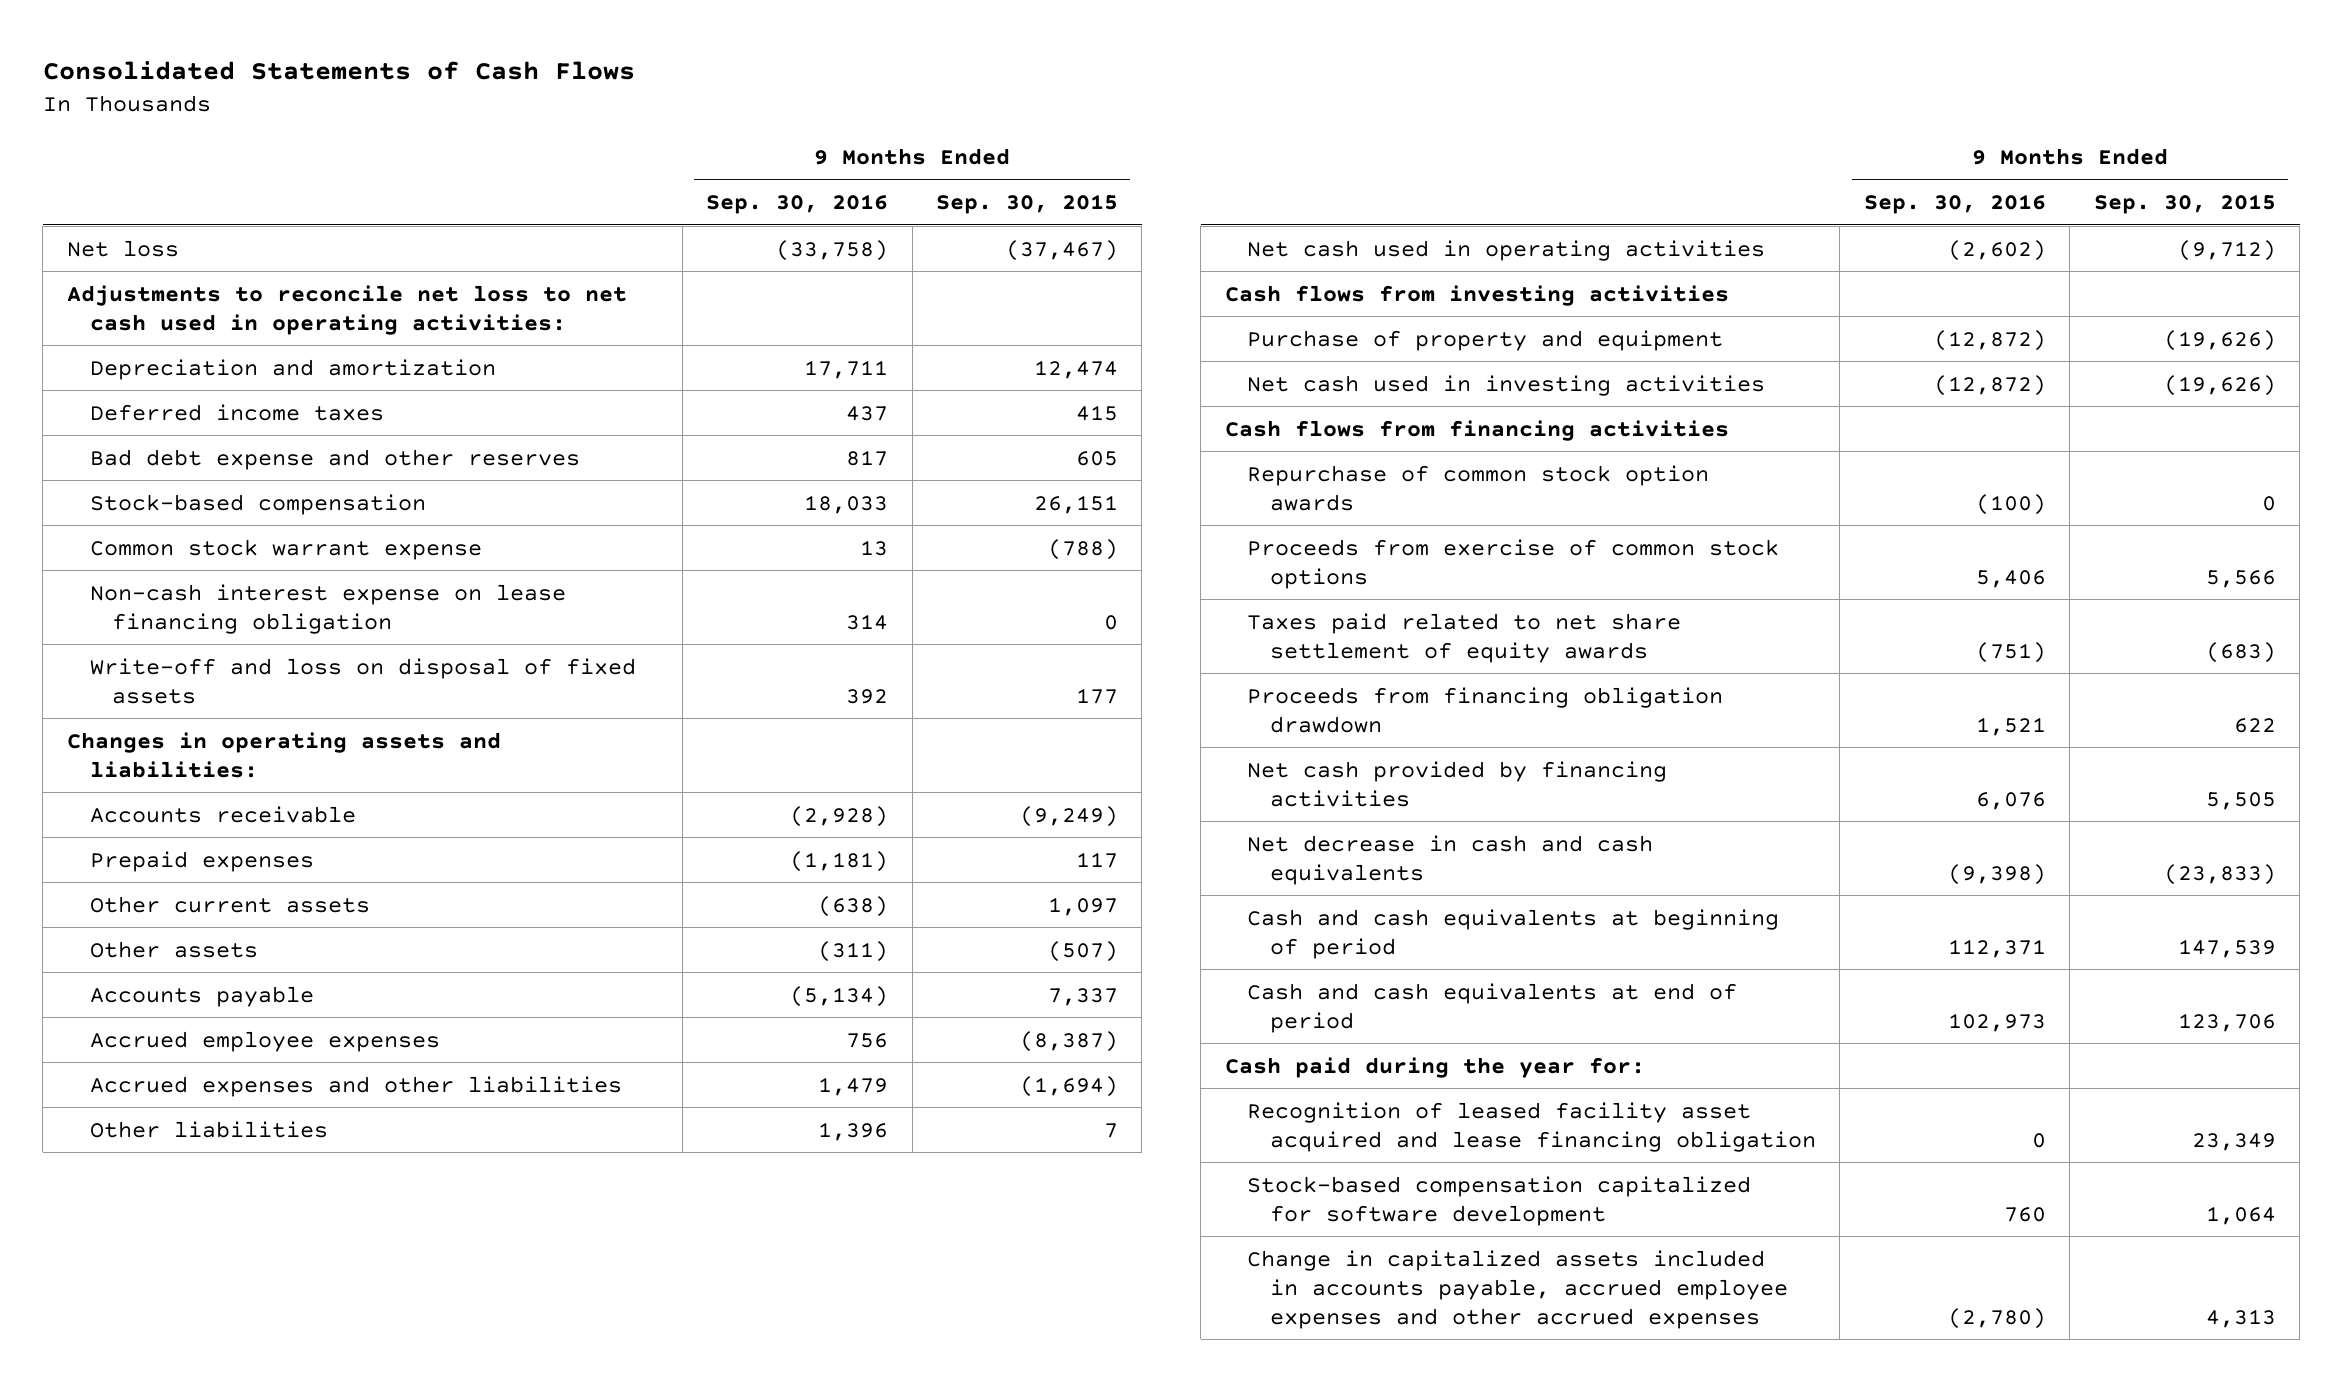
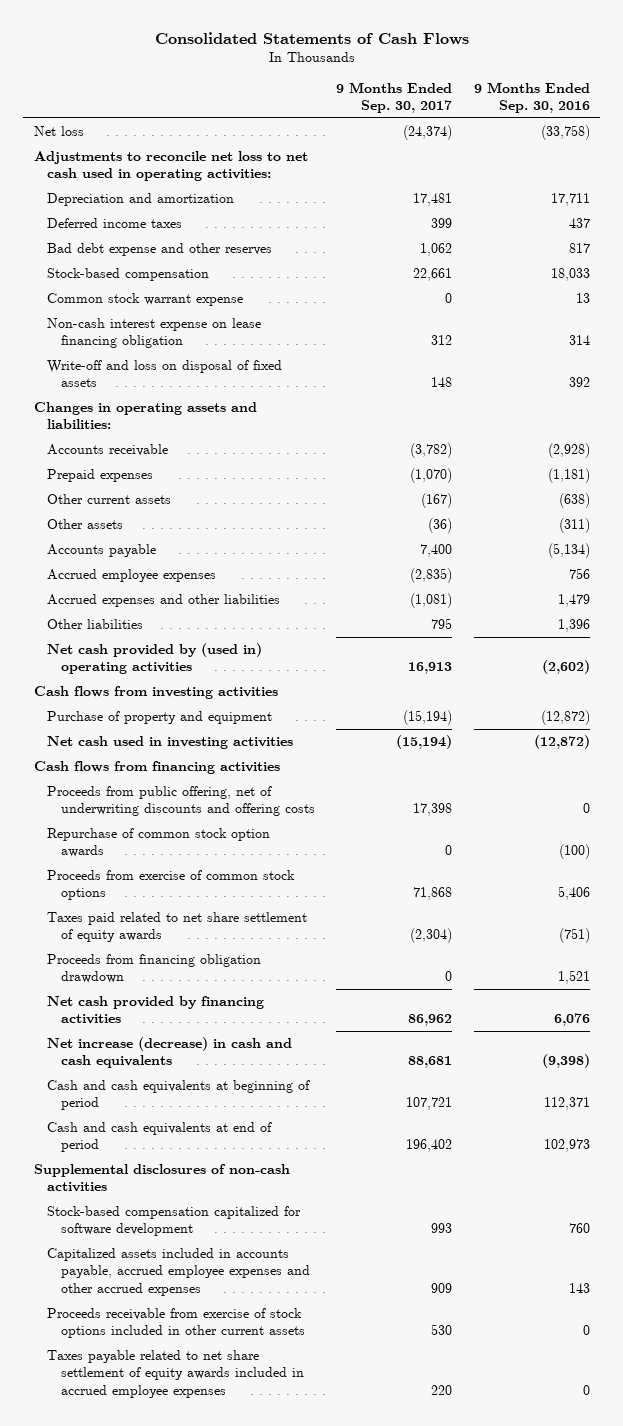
[936,194,1119,215] Sep. 30, 2015 -> none
none -> [336,81,453,114] 9 Months Ended Sep. 30, 2017
[1247,239,1766,261] Net cash used in operating activities -> [47,642,263,675] Net cash provided by (used in) operating activities
none -> [47,785,315,817] Proceeds from public offering, net of underwriting discounts and offering costs
[1247,834,1654,885] Net decrease in cash and cash equivalents -> [47,1036,293,1069] Net increase (decrease) in cash and cash equivalents
[1247,1101,1816,1152] Recognition of leased facility asset acquired and lease financing obligation -> none
[1224,1056,1645,1078] Cash paid during the year for: -> [33,1163,290,1193] Supplemental disclosures of non-cash activities
[1247,1249,1788,1329] Change in capitalized assets included in accounts payable, accrued employee expenses and other accrued expenses -> [47,1247,310,1296] Capitalized assets included in accounts payable, accrued employee expenses and other accrued expenses
[1947,1307,2046,1329] (2,780) -> [568,1282,590,1293] 143
none -> [47,1307,305,1339] Proceeds receivable from exercise of stock options included in other current assets
none -> [47,1349,304,1398] Taxes payable related to net share settlement of equity awards included in accrued employee expenses

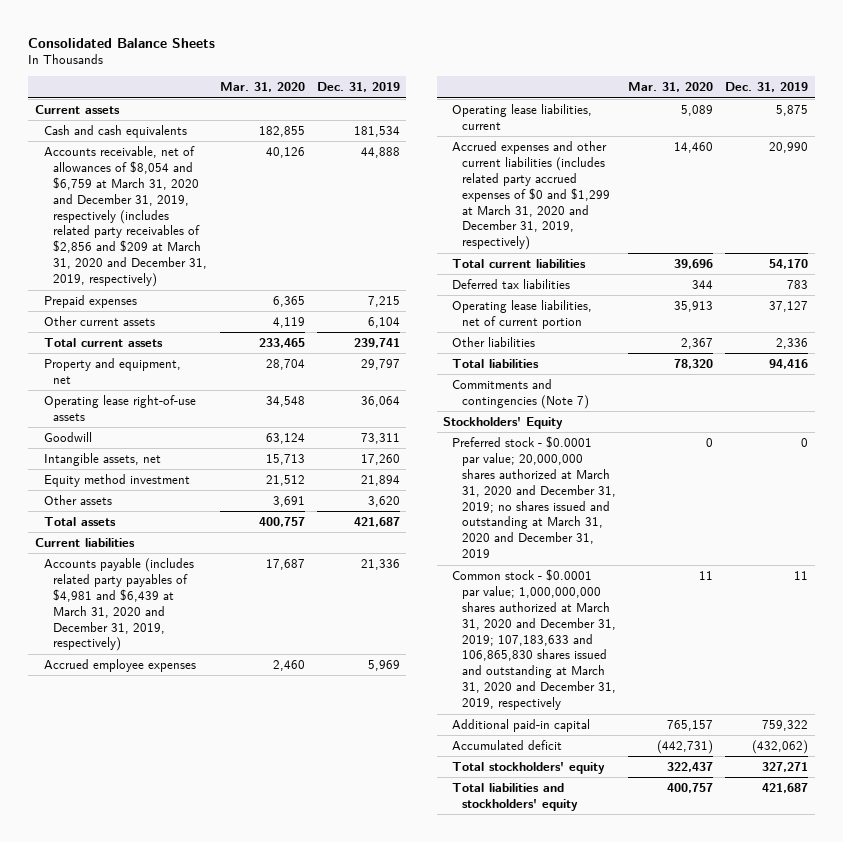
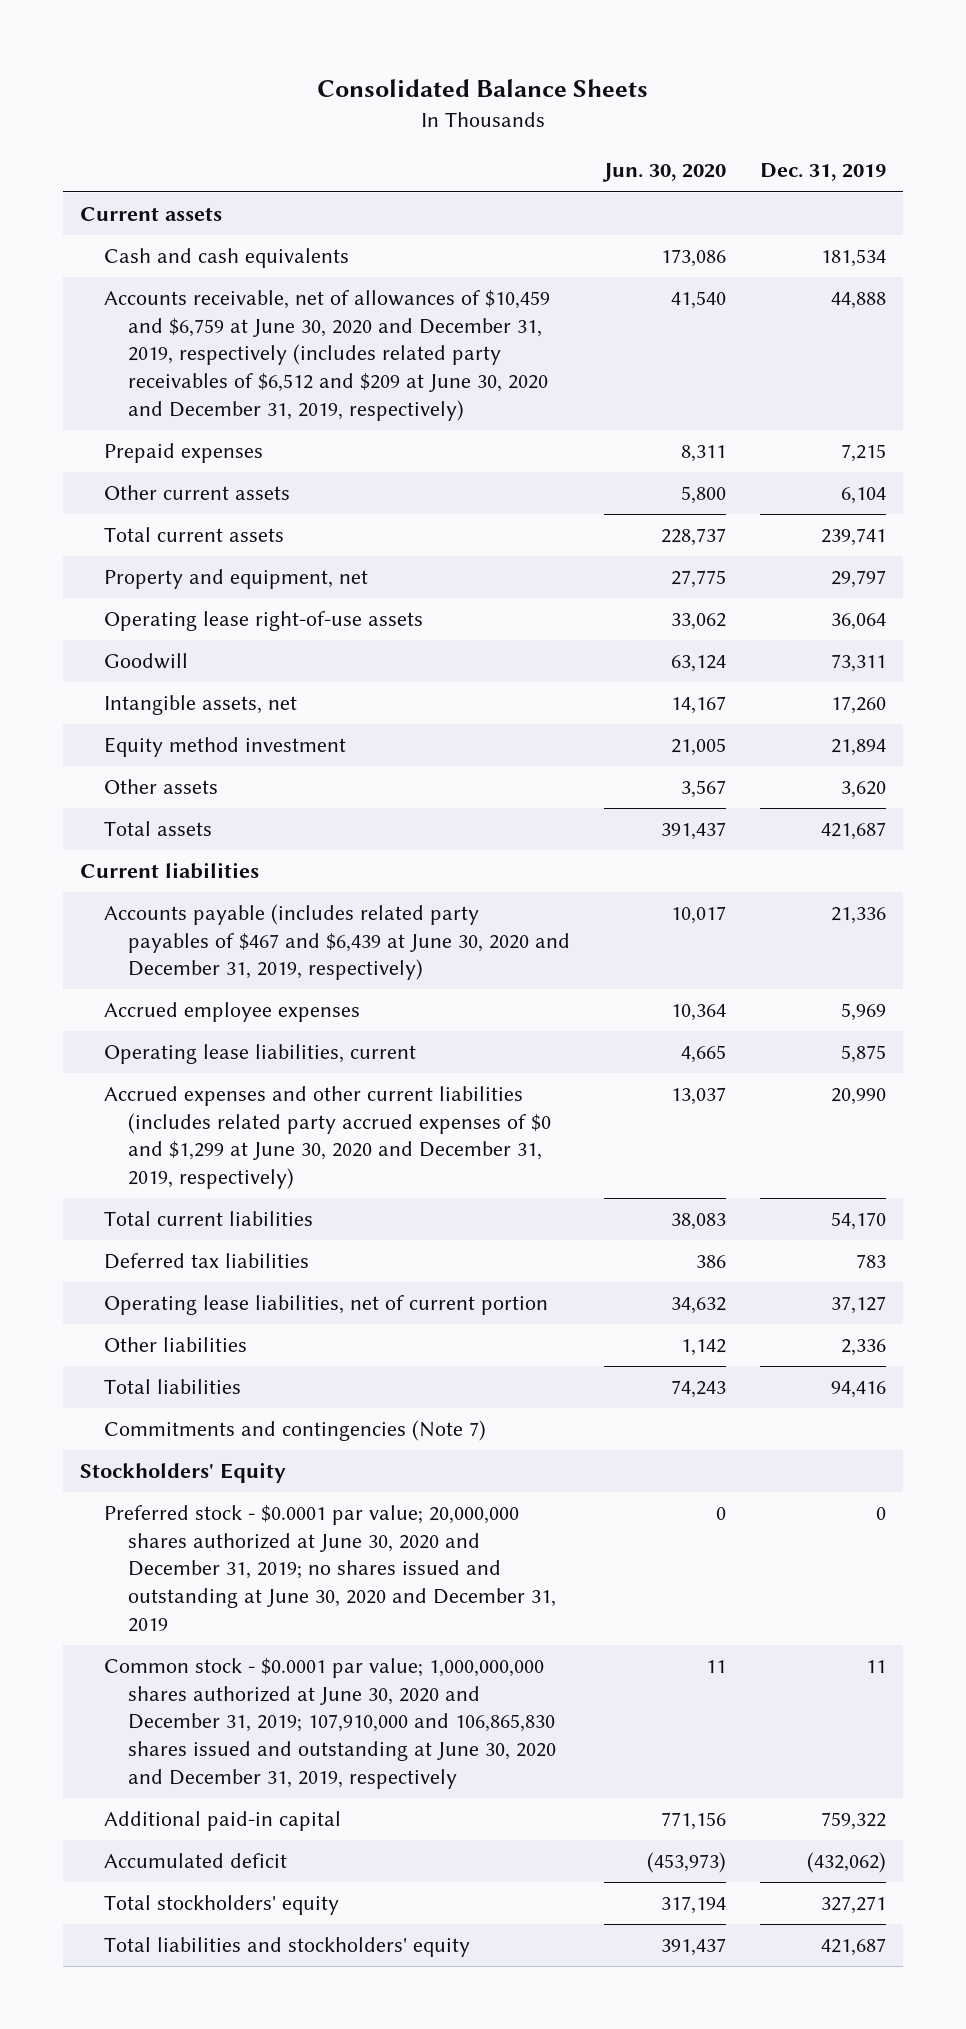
[219,82,305,93] Mar. 31, 2020 -> none
none -> [602,163,727,183] Jun. 30, 2020
[43,145,208,288] Accounts receivable, net of allowances of $8,054 and $6,759 at March 31, 2020 and December 31, 2019, respectively (includes related party receivables of $2,856 and $209 at March 31, 2020 and December 31, 2019, respectively) -> [104,290,551,421] Accounts receivable, net of allowances of $10,459 and $6,759 at June 30, 2020 and December 31, 2019, respectively (includes related party receivables of $6,512 and $209 at June 30, 2020 and December 31, 2019, respectively)
[43,557,194,652] Accounts payable (includes related party payables of $4,981 and $6,439 at March 31, 2020 and December 31, 2019, respectively) -> [104,904,571,981] Accounts payable (includes related party payables of $467 and $6,439 at June 30, 2020 and December 31, 2019, respectively)
[452,140,610,251] Accrued expenses and other current liabilities (includes related party accrued expenses of $0 and $1,299 at March 31, 2020 and December 31, 2019, respectively) -> [104,1086,552,1189] Accrued expenses and other current liabilities (includes related party accrued expenses of $0 and $1,299 at June 30, 2020 and December 31, 2019, respectively)
[452,435,616,559] Preferred stock - $0.0001 par value; 20,000,000 shares authorized at March 31, 2020 and December 31, 2019; no shares issued and outstanding at March 31, 2020 and December 31, 2019 -> [104,1505,557,1632] Preferred stock - $0.0001 par value; 20,000,000 shares authorized at June 30, 2020 and December 31, 2019; no shares issued and outstanding at June 30, 2020 and December 31, 2019
[452,568,616,711] Common stock - $0.0001 par value; 1,000,000,000 shares authorized at March 31, 2020 and December 31, 2019; 107,183,633 and 106,865,830 shares issued and outstanding at March 31, 2020 and December 31, 2019, respectively -> [104,1658,557,1789] Common stock - $0.0001 par value; 1,000,000,000 shares authorized at June 30, 2020 and December 31, 2019; 107,910,000 and 106,865,830 shares issued and outstanding at June 30, 2020 and December 31, 2019, respectively

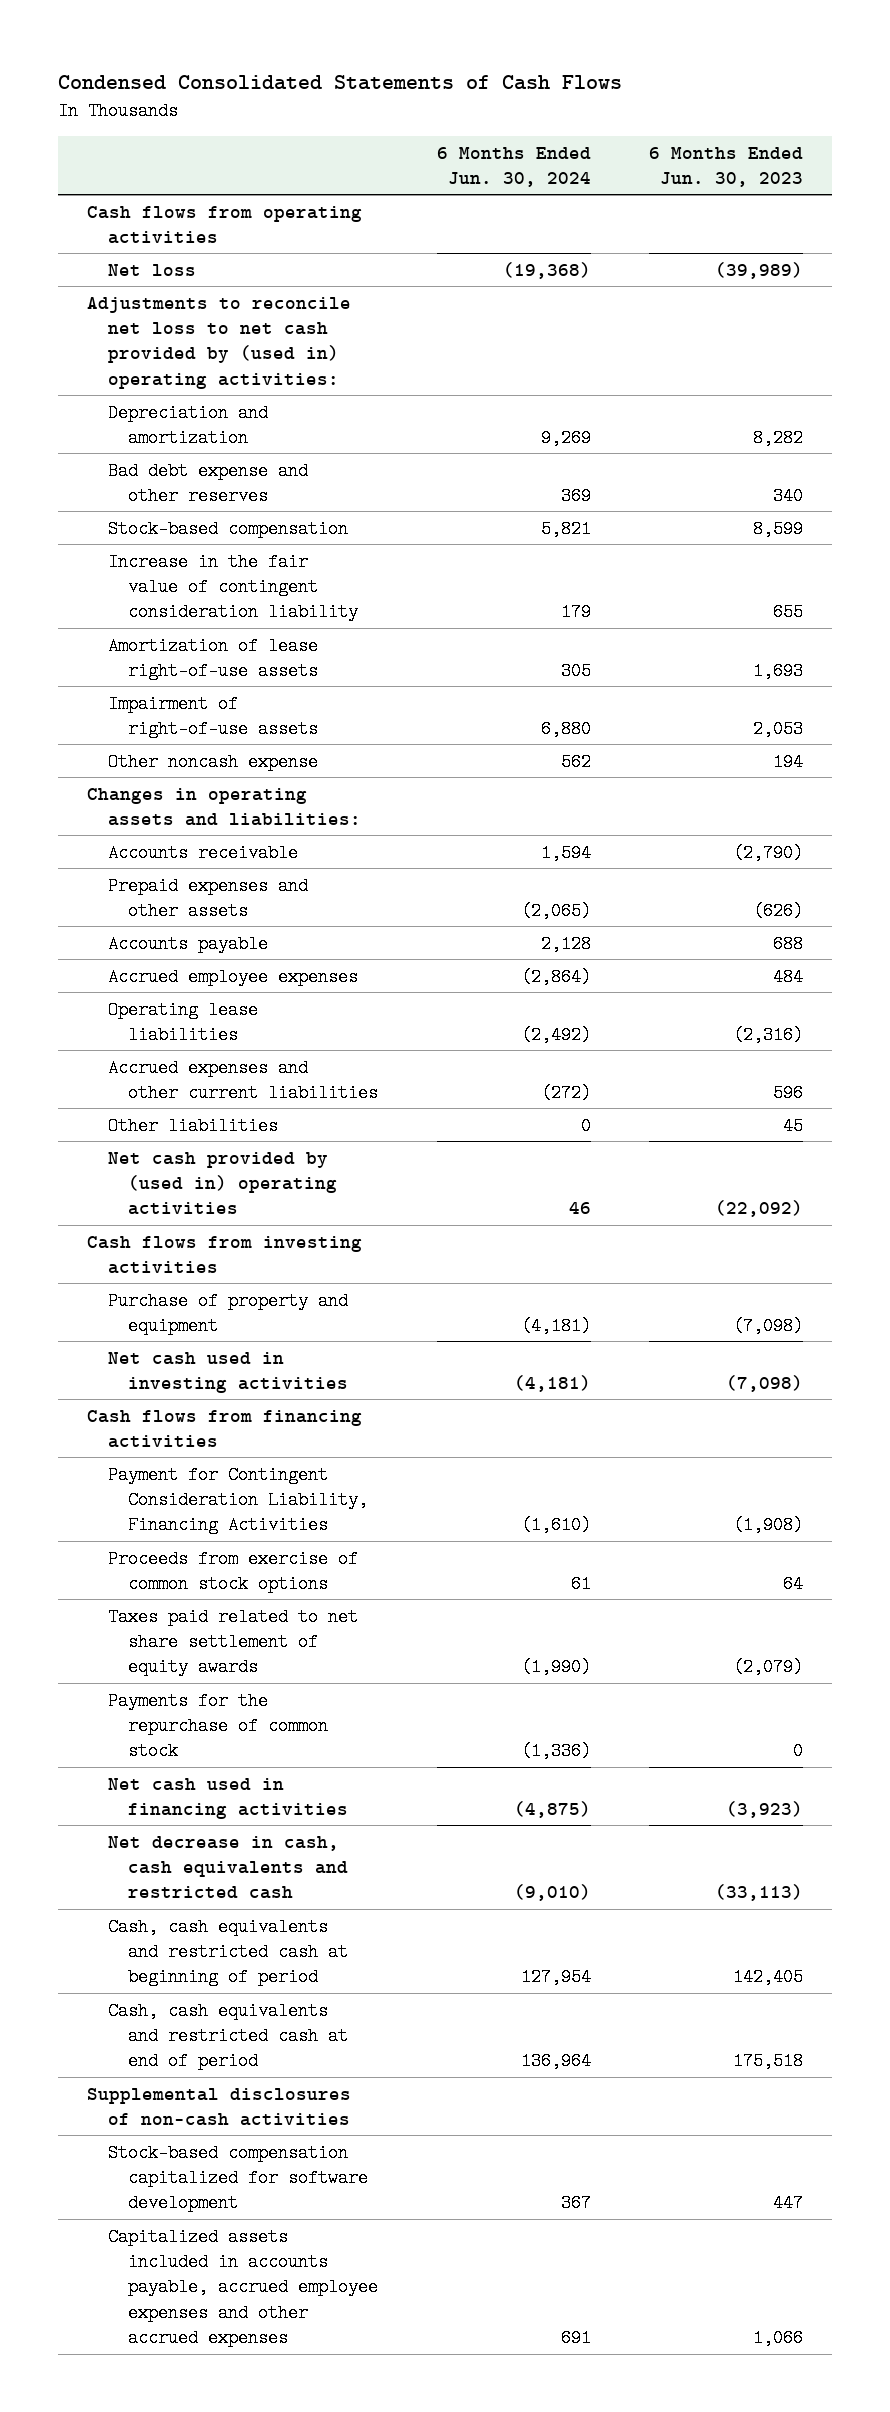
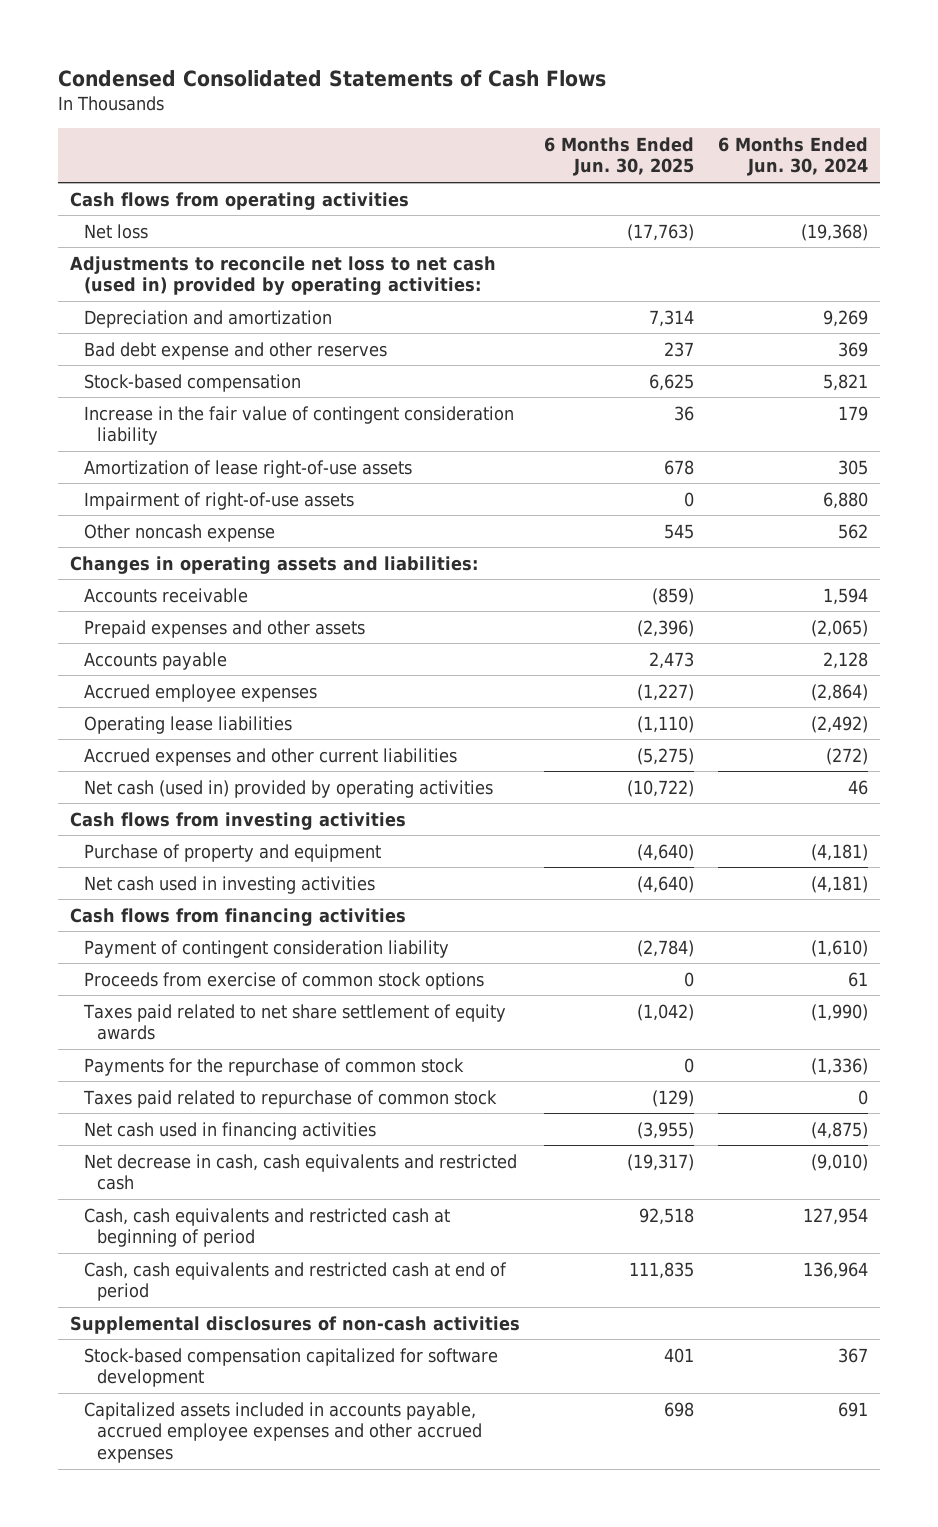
[649,146,804,188] 6 Months Ended Jun. 30, 2023 -> none
none -> [544,136,695,177] 6 Months Ended Jun. 30, 2025
[87,296,352,389] Adjustments to reconcile net loss to net cash provided by (used in) operating activities: -> [70,255,497,296] Adjustments to reconcile net loss to net cash (used in) provided by operating activities:
[107,1116,278,1135] Other liabilities -> none
[107,1151,338,1216] Net cash provided by (used in) operating activities -> [83,779,493,798] Net cash (used in) provided by operating activities
[107,1465,369,1535] Payment for Contingent Consideration Liability, Financing Activities -> [83,939,449,958] Payment of contingent consideration liability
none -> [82,1089,497,1108] Taxes paid related to repurchase of common stock

